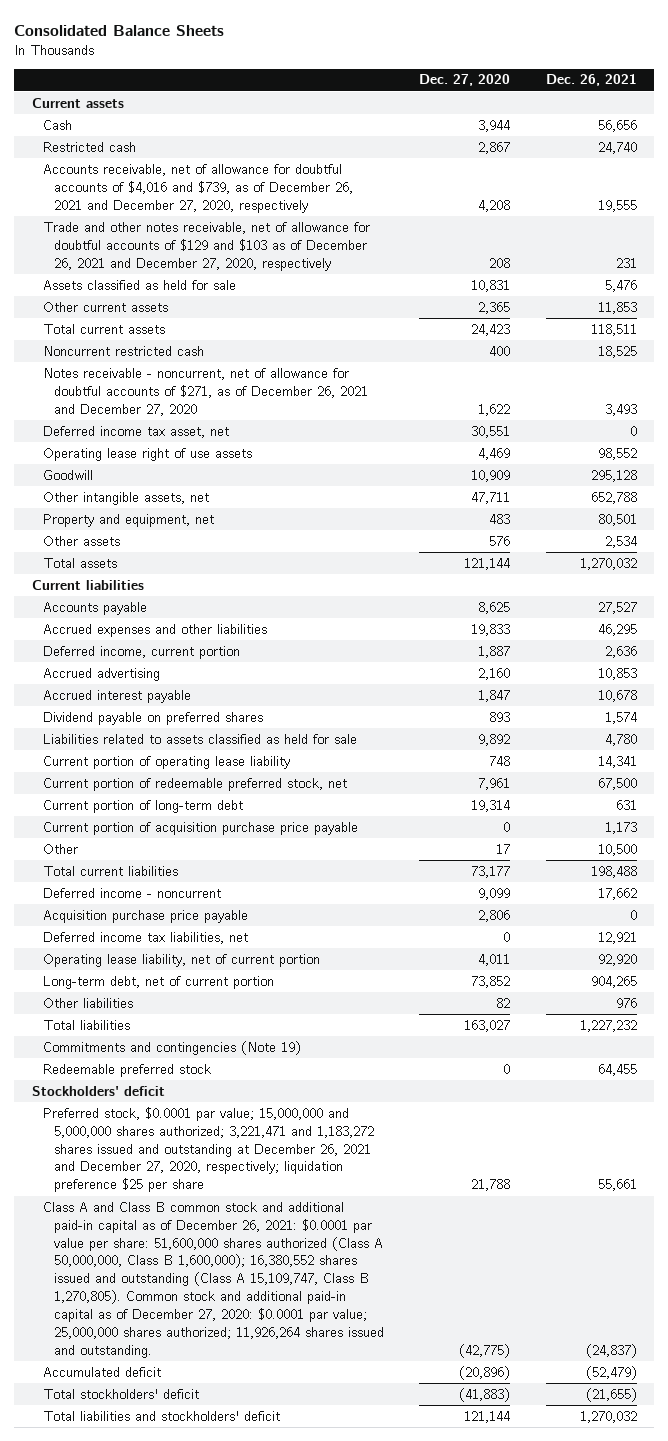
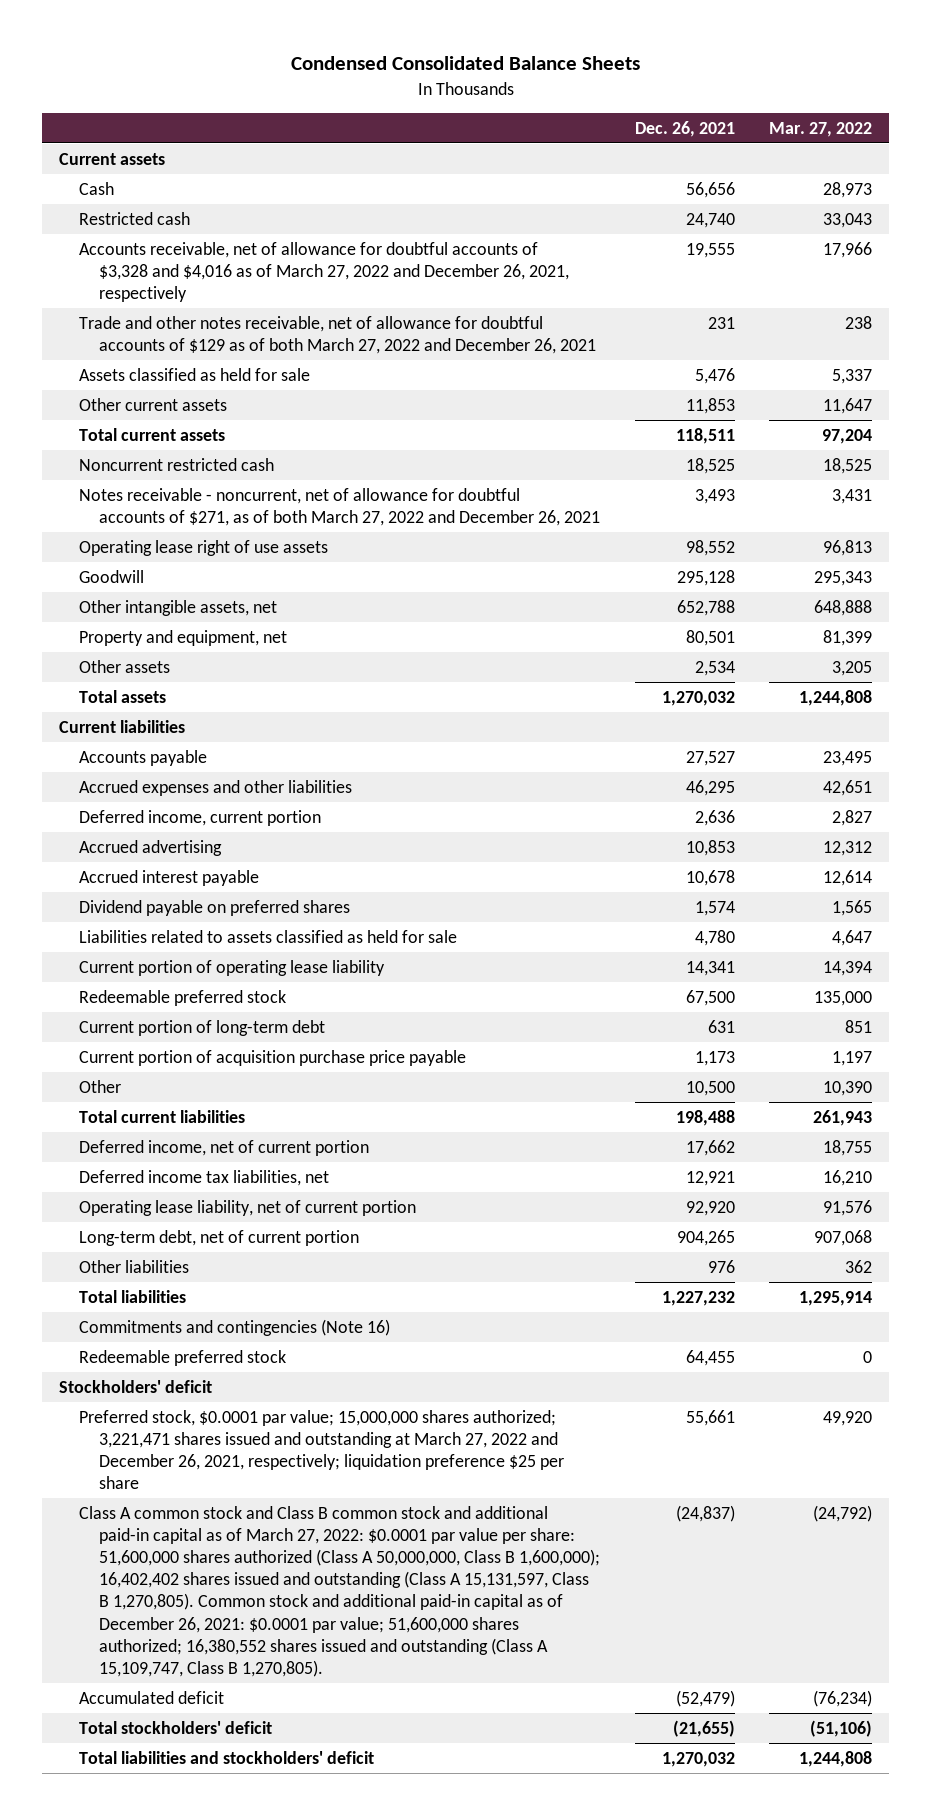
[13,24,224,36] Consolidated Balance Sheets -> [290,56,640,71] Condensed Consolidated Balance Sheets
[419,74,511,87] Dec. 27, 2020 -> none
none -> [768,121,872,137] Mar. 27, 2022
[42,163,354,213] Accounts receivable, net of allowance for doubtful accounts of $4,016 and $739, as of December 26, 2021 and December 27, 2020, respectively -> [79,241,570,303] Accounts receivable, net of allowance for doubtful accounts of $3,328 and $4,016 as of March 27, 2022 and December 26, 2021, respectively
[42,221,370,271] Trade and other notes receivable, net of allowance for doubtful accounts of $129 and $103 as of December 26, 2021 and December 27, 2020, respectively -> [79,315,597,354] Trade and other notes receivable, net of allowance for doubtful accounts of $129 as of both March 27, 2022 and December 26, 2021
[42,425,229,438] Deferred income tax asset, net -> none
[42,367,369,416] Notes receivable - noncurrent, net of allowance for doubtful accounts of $271, as of December 26, 2021 and December 27, 2020 -> [79,487,601,526] Notes receivable - noncurrent, net of allowance for doubtful accounts of $271, as of both March 27, 2022 and December 26, 2021
[42,777,347,791] Current portion of redeemable preferred stock, net -> [79,989,287,1006] Redeemable preferred stock
[42,909,248,923] Acquisition purchase price payable -> none
[42,887,221,898] Deferred income - noncurrent -> [79,1139,370,1156] Deferred income, net of current portion
[42,1040,301,1055] Commitments and contingencies (Note 19) -> [79,1318,391,1336] Commitments and contingencies (Note 16)
[42,1106,375,1193] Preferred stock, $0.0001 par value; 15,000,000 and 5,000,000 shares authorized; 3,221,471 and 1,183,272 shares issued and outstanding at December 26, 2021 and December 27, 2020, respectively; liquidation preference $25 per share -> [79,1409,565,1490] Preferred stock, $0.0001 par value; 15,000,000 shares authorized; 3,221,471 shares issued and outstanding at March 27, 2022 and December 26, 2021, respectively; liquidation preference $25 per share
[42,1201,385,1358] Class A and Class B common stock and additional paid-in capital as of December 26, 2021: $0.0001 par value per share: 51,600,000 shares authorized (Class A 50,000,000, Class B 1,600,000); 16,380,552 shares issued and outstanding (Class A 15,109,747, Class B 1,270,805). Common stock and additional paid-in capital as of December 27, 2020: $0.0001 par value; 25,000,000 shares authorized; 11,926,264 shares issued and outstanding. -> [79,1505,601,1677] Class A common stock and Class B common stock and additional paid-in capital as of March 27, 2022: $0.0001 par value per share: 51,600,000 shares authorized (Class A 50,000,000, Class B 1,600,000); 16,402,402 shares issued and outstanding (Class A 15,131,597, Class B 1,270,805). Common stock and additional paid-in capital as of December 26, 2021: $0.0001 par value; 51,600,000 shares authorized; 16,380,552 shares issued and outstanding (Class A 15,109,747, Class B 1,270,805).

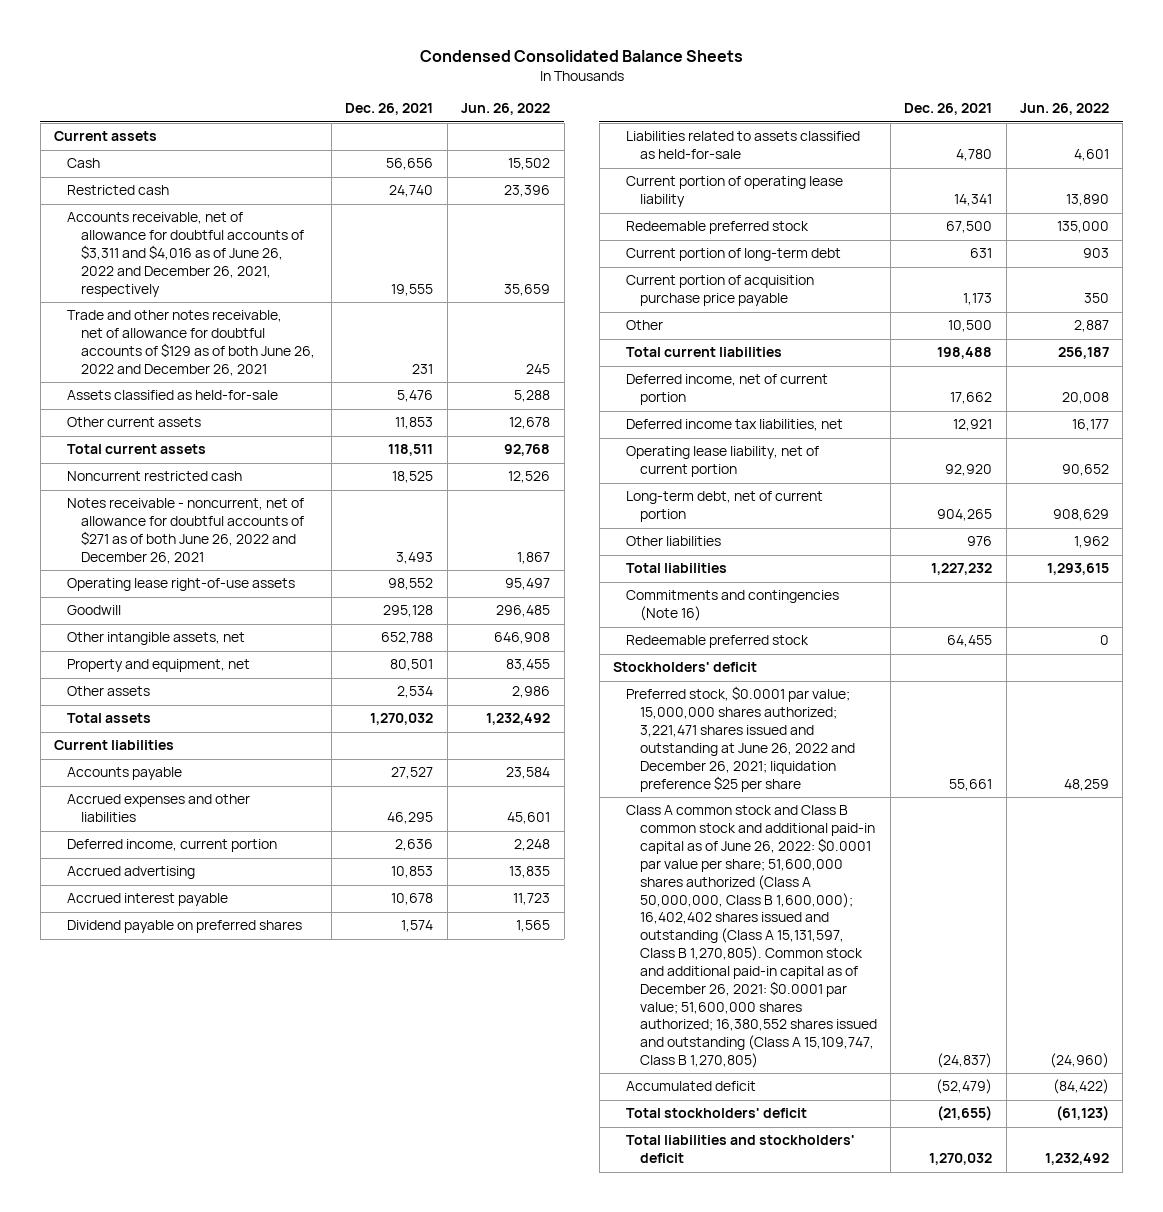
[768,121,872,137] Mar. 27, 2022 -> none
none -> [461,103,551,116] Jun. 26, 2022
[79,241,570,303] Accounts receivable, net of allowance for doubtful accounts of $3,328 and $4,016 as of March 27, 2022 and December 26, 2021, respectively -> [67,212,304,297] Accounts receivable, net of allowance for doubtful accounts of $3,311 and $4,016 as of June 26, 2022 and December 26, 2021, respectively
[79,315,597,354] Trade and other notes receivable, net of allowance for doubtful accounts of $129 as of both March 27, 2022 and December 26, 2021 -> [67,310,315,376] Trade and other notes receivable, net of allowance for doubtful accounts of $129 as of both June 26, 2022 and December 26, 2021
[79,367,311,381] Assets classified as held for sale -> [67,390,279,401] Assets classified as held-for-sale
[79,487,601,526] Notes receivable - noncurrent, net of allowance for doubtful accounts of $271, as of both March 27, 2022 and December 26, 2021 -> [67,498,305,564] Notes receivable - noncurrent, net of allowance for doubtful accounts of $271 as of both June 26, 2022 and December 26, 2021
[79,539,329,556] Operating lease right of use assets -> [67,578,296,592] Operating lease right-of-use assets
[79,929,458,943] Liabilities related to assets classified as held for sale -> [626,131,861,160] Liabilities related to assets classified as held-for-sale
[79,1409,565,1490] Preferred stock, $0.0001 par value; 15,000,000 shares authorized; 3,221,471 shares issued and outstanding at March 27, 2022 and December 26, 2021, respectively; liquidation preference $25 per share -> [626,686,855,792] Preferred stock, $0.0001 par value; 15,000,000 shares authorized; 3,221,471 shares issued and outstanding at June 26, 2022 and December 26, 2021; liquidation preference $25 per share
[79,1505,601,1677] Class A common stock and Class B common stock and additional paid-in capital as of March 27, 2022: $0.0001 par value per share: 51,600,000 shares authorized (Class A 50,000,000, Class B 1,600,000); 16,402,402 shares issued and outstanding (Class A 15,131,597, Class B 1,270,805). Common stock and additional paid-in capital as of December 26, 2021: $0.0001 par value; 51,600,000 shares authorized; 16,380,552 shares issued and outstanding (Class A 15,109,747, Class B 1,270,805). -> [626,805,877,1069] Class A common stock and Class B common stock and additional paid-in capital as of June 26, 2022: $0.0001 par value per share; 51,600,000 shares authorized (Class A 50,000,000, Class B 1,600,000); 16,402,402 shares issued and outstanding (Class A 15,131,597, Class B 1,270,805). Common stock and additional paid-in capital as of December 26, 2021: $0.0001 par value; 51,600,000 shares authorized; 16,380,552 shares issued and outstanding (Class A 15,109,747, Class B 1,270,805)

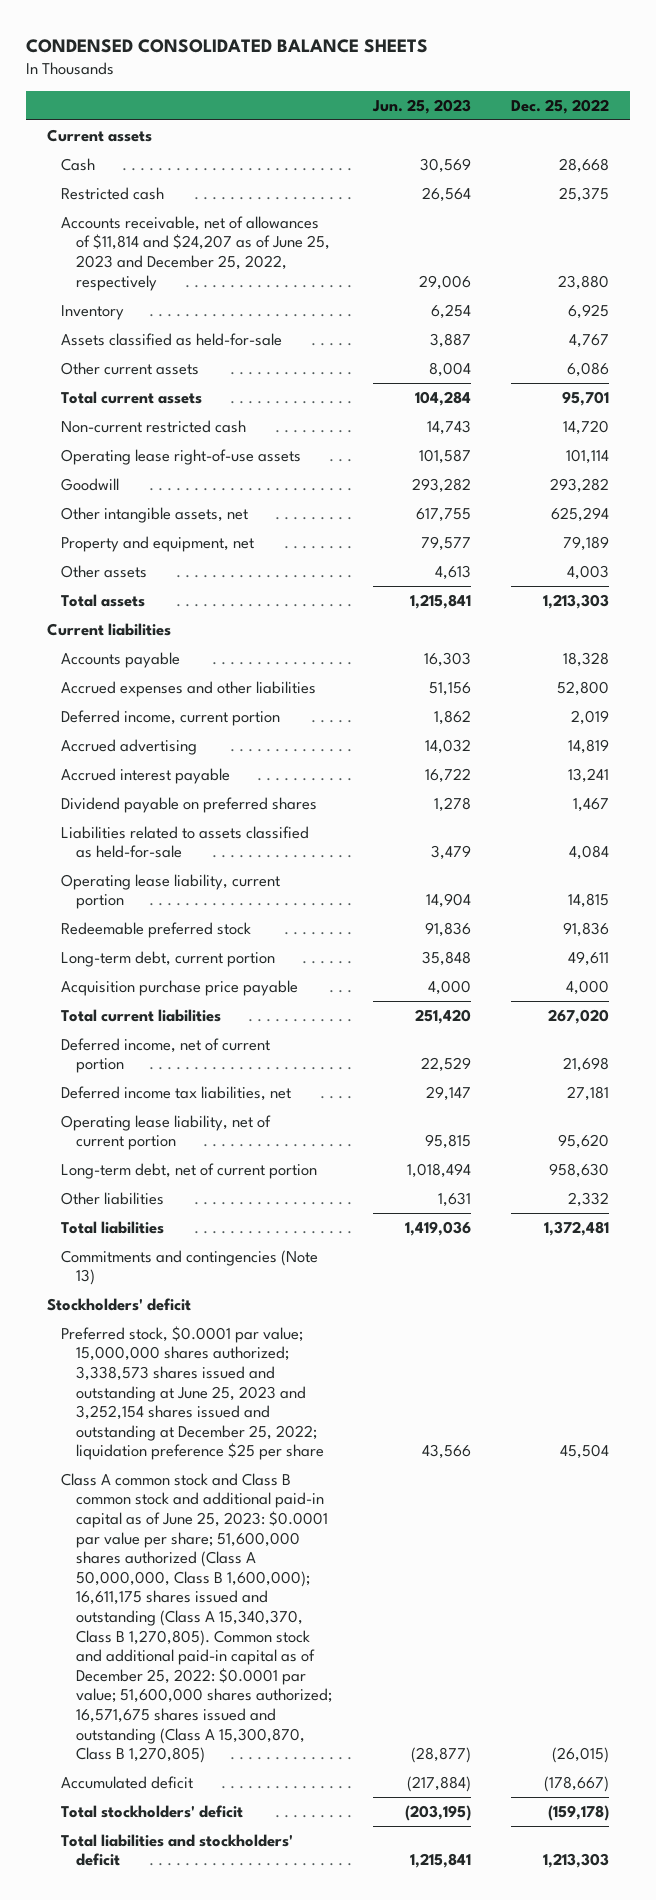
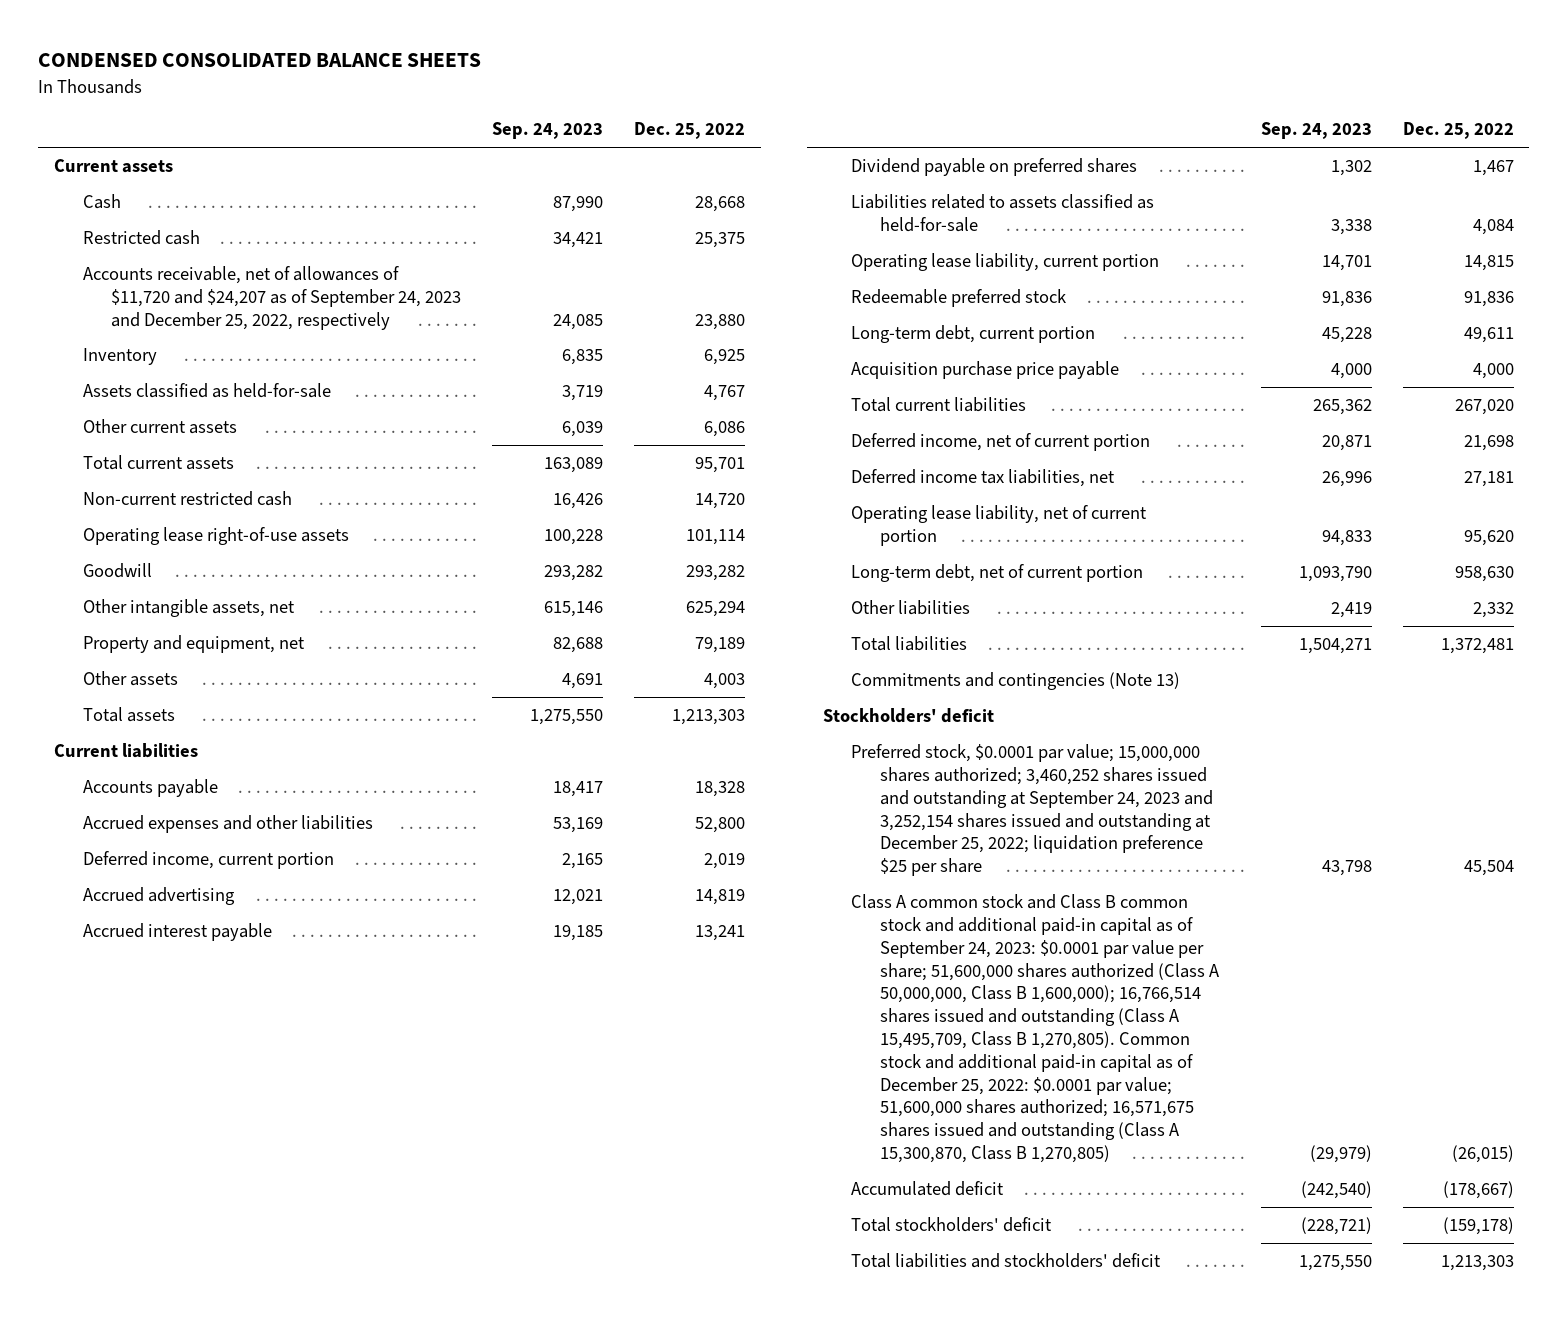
[371,98,471,114] Jun. 25, 2023 -> none
none -> [492,122,604,140] Sep. 24, 2023
[61,215,331,291] Accounts receivable, net of allowances of $11,814 and $24,207 as of June 25, 2023 and December 25, 2022, respectively -> [82,266,462,330] Accounts receivable, net of allowances of $11,720 and $24,207 as of September 24, 2023 and December 25, 2022, respectively
[61,1325,325,1461] Preferred stock, $0.0001 par value; 15,000,000 shares authorized; 3,338,573 shares issued and outstanding at June 25, 2023 and 3,252,154 shares issued and outstanding at December 25, 2022; liquidation preference $25 per share -> [851,744,1213,877] Preferred stock, $0.0001 par value; 15,000,000 shares authorized; 3,460,252 shares issued and outstanding at September 24, 2023 and 3,252,154 shares issued and outstanding at December 25, 2022; liquidation preference $25 per share
[61,1472,333,1764] Class A common stock and Class B common stock and additional paid-in capital as of June 25, 2023: $0.0001 par value per share; 51,600,000 shares authorized (Class A 50,000,000, Class B 1,600,000); 16,611,175 shares issued and outstanding (Class A 15,340,370, Class B 1,270,805). Common stock and additional paid-in capital as of December 25, 2022: $0.0001 par value; 51,600,000 shares authorized; 16,571,675 shares issued and outstanding (Class A 15,300,870, Class B 1,270,805) -> [851,894,1219,1163] Class A common stock and Class B common stock and additional paid-in capital as of September 24, 2023: $0.0001 par value per share; 51,600,000 shares authorized (Class A 50,000,000, Class B 1,600,000); 16,766,514 shares issued and outstanding (Class A 15,495,709, Class B 1,270,805). Common stock and additional paid-in capital as of December 25, 2022: $0.0001 par value; 51,600,000 shares authorized; 16,571,675 shares issued and outstanding (Class A 15,300,870, Class B 1,270,805)

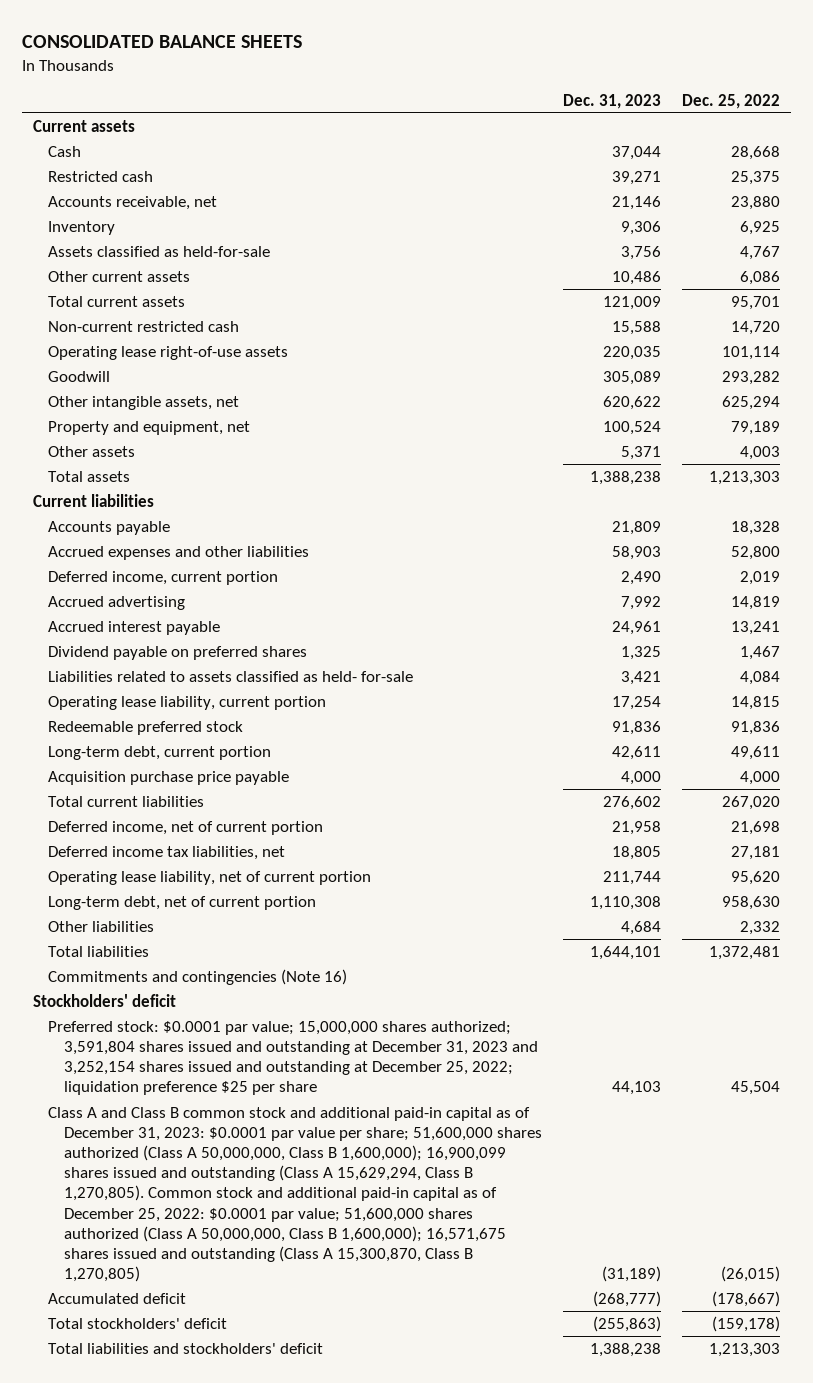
[38,53,482,68] CONDENSED CONSOLIDATED BALANCE SHEETS -> [22,35,303,49] CONSOLIDATED BALANCE SHEETS
[492,122,604,140] Sep. 24, 2023 -> none
none -> [563,93,662,109] Dec. 31, 2023
[82,266,462,330] Accounts receivable, net of allowances of $11,720 and $24,207 as of September 24, 2023 and December 25, 2022, respectively -> [48,196,218,211] Accounts receivable, net
[851,194,1155,232] Liabilities related to assets classified as held-for-sale -> [48,671,414,683] Liabilities related to assets classified as held- for-sale
[851,672,1181,691] Commitments and contingencies (Note 13) -> [48,969,348,986] Commitments and contingencies (Note 16)
[851,744,1213,877] Preferred stock, $0.0001 par value; 15,000,000 shares authorized; 3,460,252 shares issued and outstanding at September 24, 2023 and 3,252,154 shares issued and outstanding at December 25, 2022; liquidation preference $25 per share -> [48,1021,538,1096] Preferred stock: $0.0001 par value; 15,000,000 shares authorized; 3,591,804 shares issued and outstanding at December 31, 2023 and 3,252,154 shares issued and outstanding at December 25, 2022; liquidation preference $25 per share
[851,894,1219,1163] Class A common stock and Class B common stock and additional paid-in capital as of September 24, 2023: $0.0001 par value per share; 51,600,000 shares authorized (Class A 50,000,000, Class B 1,600,000); 16,766,514 shares issued and outstanding (Class A 15,495,709, Class B 1,270,805). Common stock and additional paid-in capital as of December 25, 2022: $0.0001 par value; 51,600,000 shares authorized; 16,571,675 shares issued and outstanding (Class A 15,300,870, Class B 1,270,805) -> [48,1107,542,1282] Class A and Class B common stock and additional paid-in capital as of December 31, 2023: $0.0001 par value per share; 51,600,000 shares authorized (Class A 50,000,000, Class B 1,600,000); 16,900,099 shares issued and outstanding (Class A 15,629,294, Class B 1,270,805). Common stock and additional paid-in capital as of December 25, 2022: $0.0001 par value; 51,600,000 shares authorized (Class A 50,000,000, Class B 1,600,000); 16,571,675 shares issued and outstanding (Class A 15,300,870, Class B 1,270,805)

